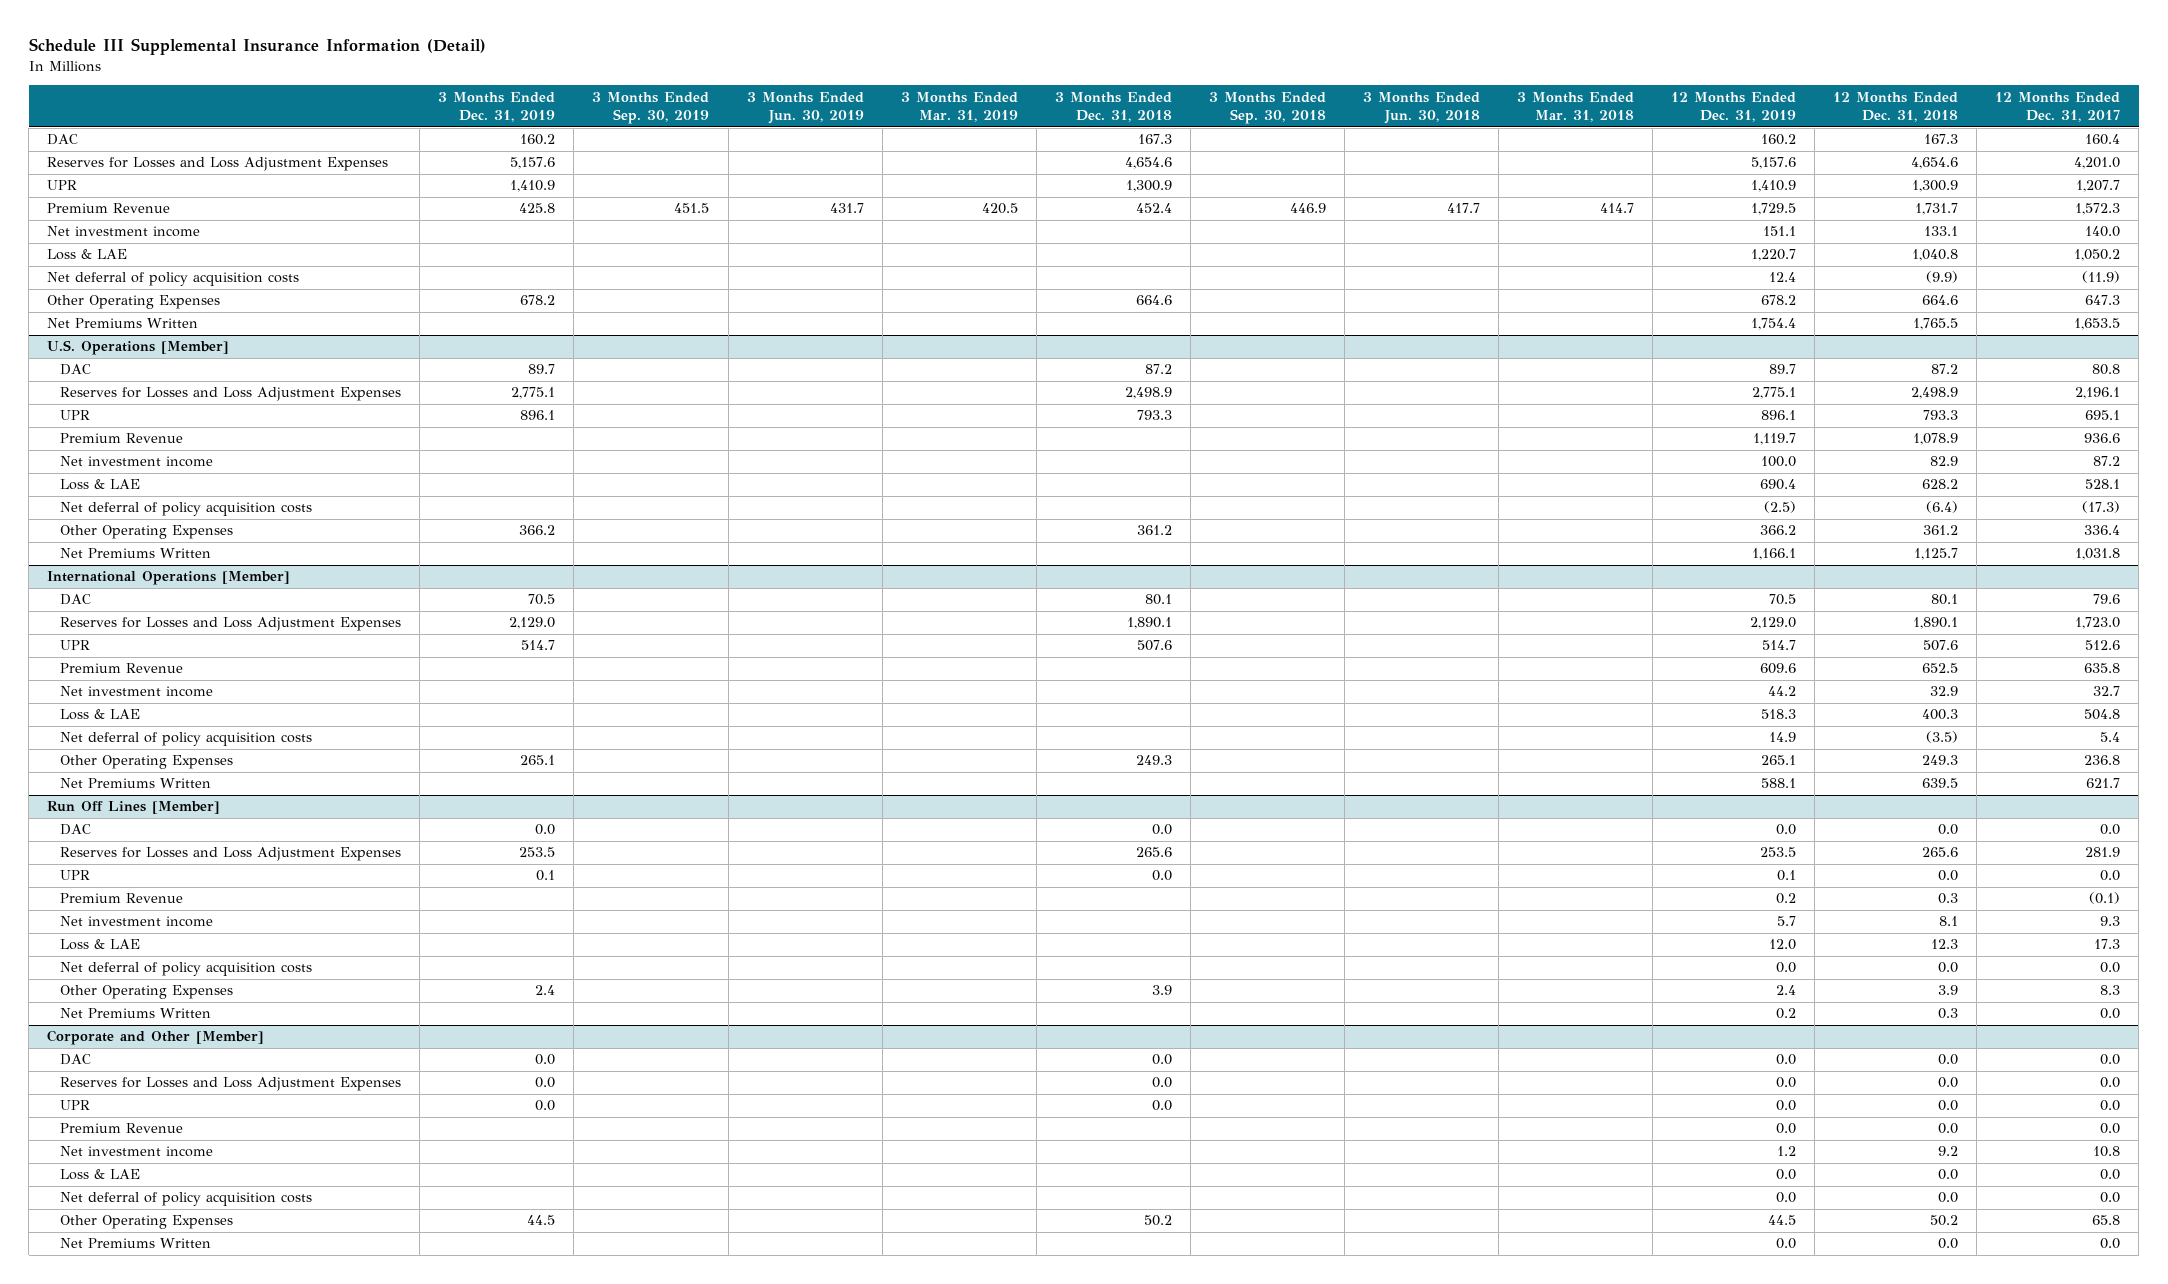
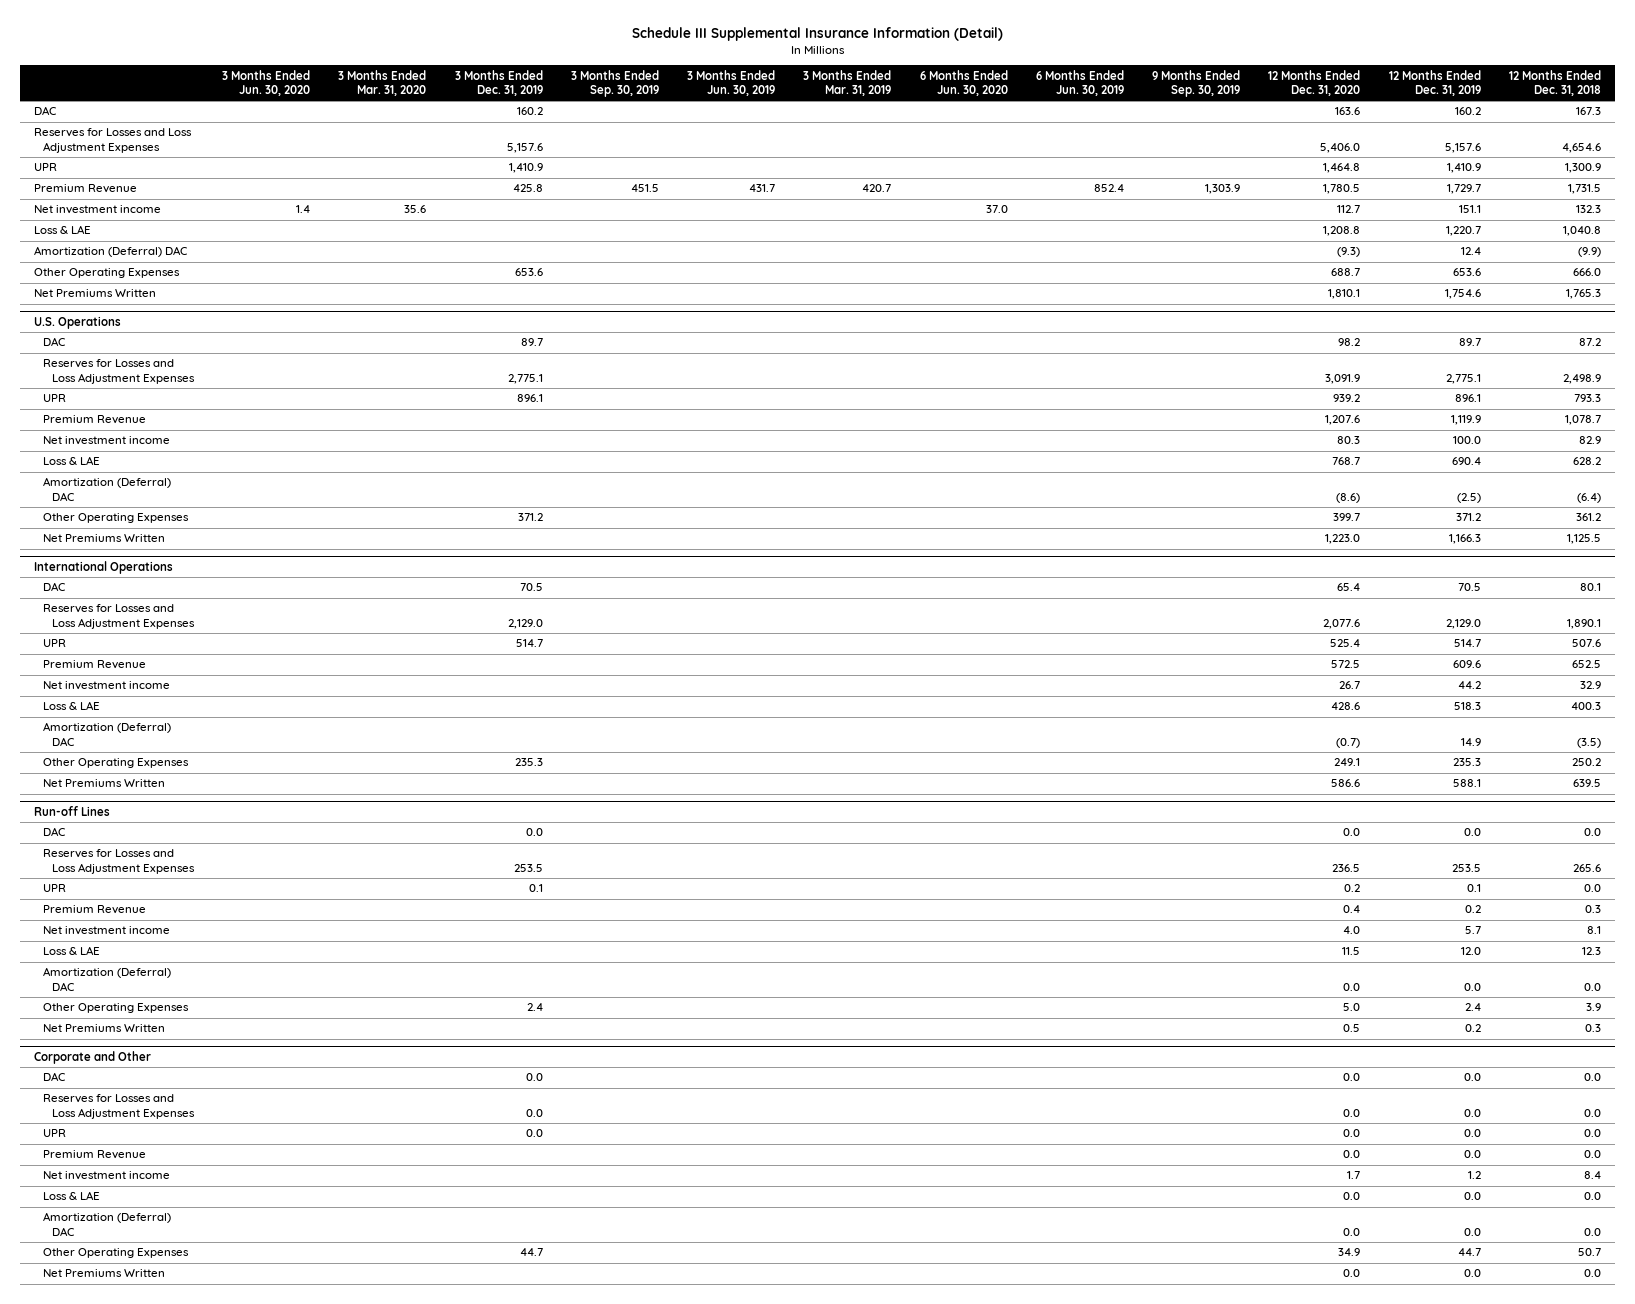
[1054,91,1172,123] 3 Months Ended Dec. 31, 2018 -> none
[1208,91,1326,125] 3 Months Ended Sep. 30, 2018 -> none
[1362,91,1480,125] 3 Months Ended Jun. 30, 2018 -> none
[1517,91,1635,123] 3 Months Ended Mar. 31, 2018 -> none
[1995,91,2121,123] 12 Months Ended Dec. 31, 2017 -> none
none -> [222,69,311,96] 3 Months Ended Jun. 30, 2020
none -> [338,69,427,96] 3 Months Ended Mar. 31, 2020
none -> [919,69,1008,96] 6 Months Ended Jun. 30, 2020
none -> [1035,69,1124,96] 6 Months Ended Jun. 30, 2019
none -> [1152,69,1241,97] 9 Months Ended Sep. 30, 2019
none -> [1268,69,1361,96] 12 Months Ended Dec. 31, 2020
[981,203,1018,215] 420.5 -> [862,184,892,193] 420.7
[1751,203,1797,216] 1,729.5 -> [1446,184,1481,195] 1,729.7
[1915,203,1959,216] 1,731.7 -> [1567,184,1601,195] 1,731.5
[1924,226,1959,237] 133.1 -> [1575,205,1601,214] 132.3
[47,272,300,287] Net deferral of policy acquisition costs -> [34,246,188,258] Amortization (Deferral) DAC
[520,295,556,306] 678.2 -> [514,268,543,277] 653.6
[1761,295,1797,306] 678.2 -> [1452,268,1481,277] 653.6
[1922,295,1959,306] 664.6 -> [1572,268,1601,277] 666.0
[1751,318,1797,331] 1,754.4 -> [1444,289,1481,300] 1,754.6
[1913,318,1959,331] 1,765.5 -> [1565,289,1601,300] 1,765.3
[47,340,230,356] U.S. Operations [Member] -> [34,315,122,329] U.S. Operations
[1753,433,1797,446] 1,119.7 -> [1450,415,1481,426] 1,119.9
[1913,433,1959,446] 1,078.9 -> [1564,415,1601,426] 1,078.7
[60,502,313,517] Net deferral of policy acquisition costs -> [43,477,172,501] Amortization (Deferral) DAC
[519,525,556,536] 366.2 -> [517,513,543,522] 371.2
[1760,525,1797,536] 366.2 -> [1455,513,1481,522] 371.2
[1752,548,1797,561] 1,166.1 -> [1448,534,1481,545] 1,166.3
[1914,548,1959,561] 1,125.7 -> [1566,534,1601,545] 1,125.5
[47,571,291,586] International Operations [Member] -> [34,560,174,574] International Operations
[60,732,313,747] Net deferral of policy acquisition costs -> [43,722,172,746] Amortization (Deferral) DAC
[520,755,556,766] 265.1 -> [514,758,543,767] 235.3
[1761,755,1797,766] 265.1 -> [1452,758,1481,767] 235.3
[1922,755,1959,766] 249.3 -> [1571,758,1601,767] 250.2
[47,801,221,815] Run Off Lines [Member] -> [34,805,111,816] Run-off Lines
[60,962,313,977] Net deferral of policy acquisition costs -> [43,967,172,991] Amortization (Deferral) DAC
[47,1030,265,1046] Corporate and Other [Member] -> [34,1050,152,1064] Corporate and Other
[1938,1146,1959,1157] 9.2 -> [1583,1171,1601,1180] 8.4
[60,1192,313,1207] Net deferral of policy acquisition costs -> [43,1212,172,1236] Amortization (Deferral) DAC
[527,1215,556,1226] 44.5 -> [519,1248,543,1257] 44.7
[1768,1215,1797,1226] 44.5 -> [1457,1248,1481,1257] 44.7
[1930,1215,1959,1227] 50.2 -> [1577,1248,1601,1257] 50.7

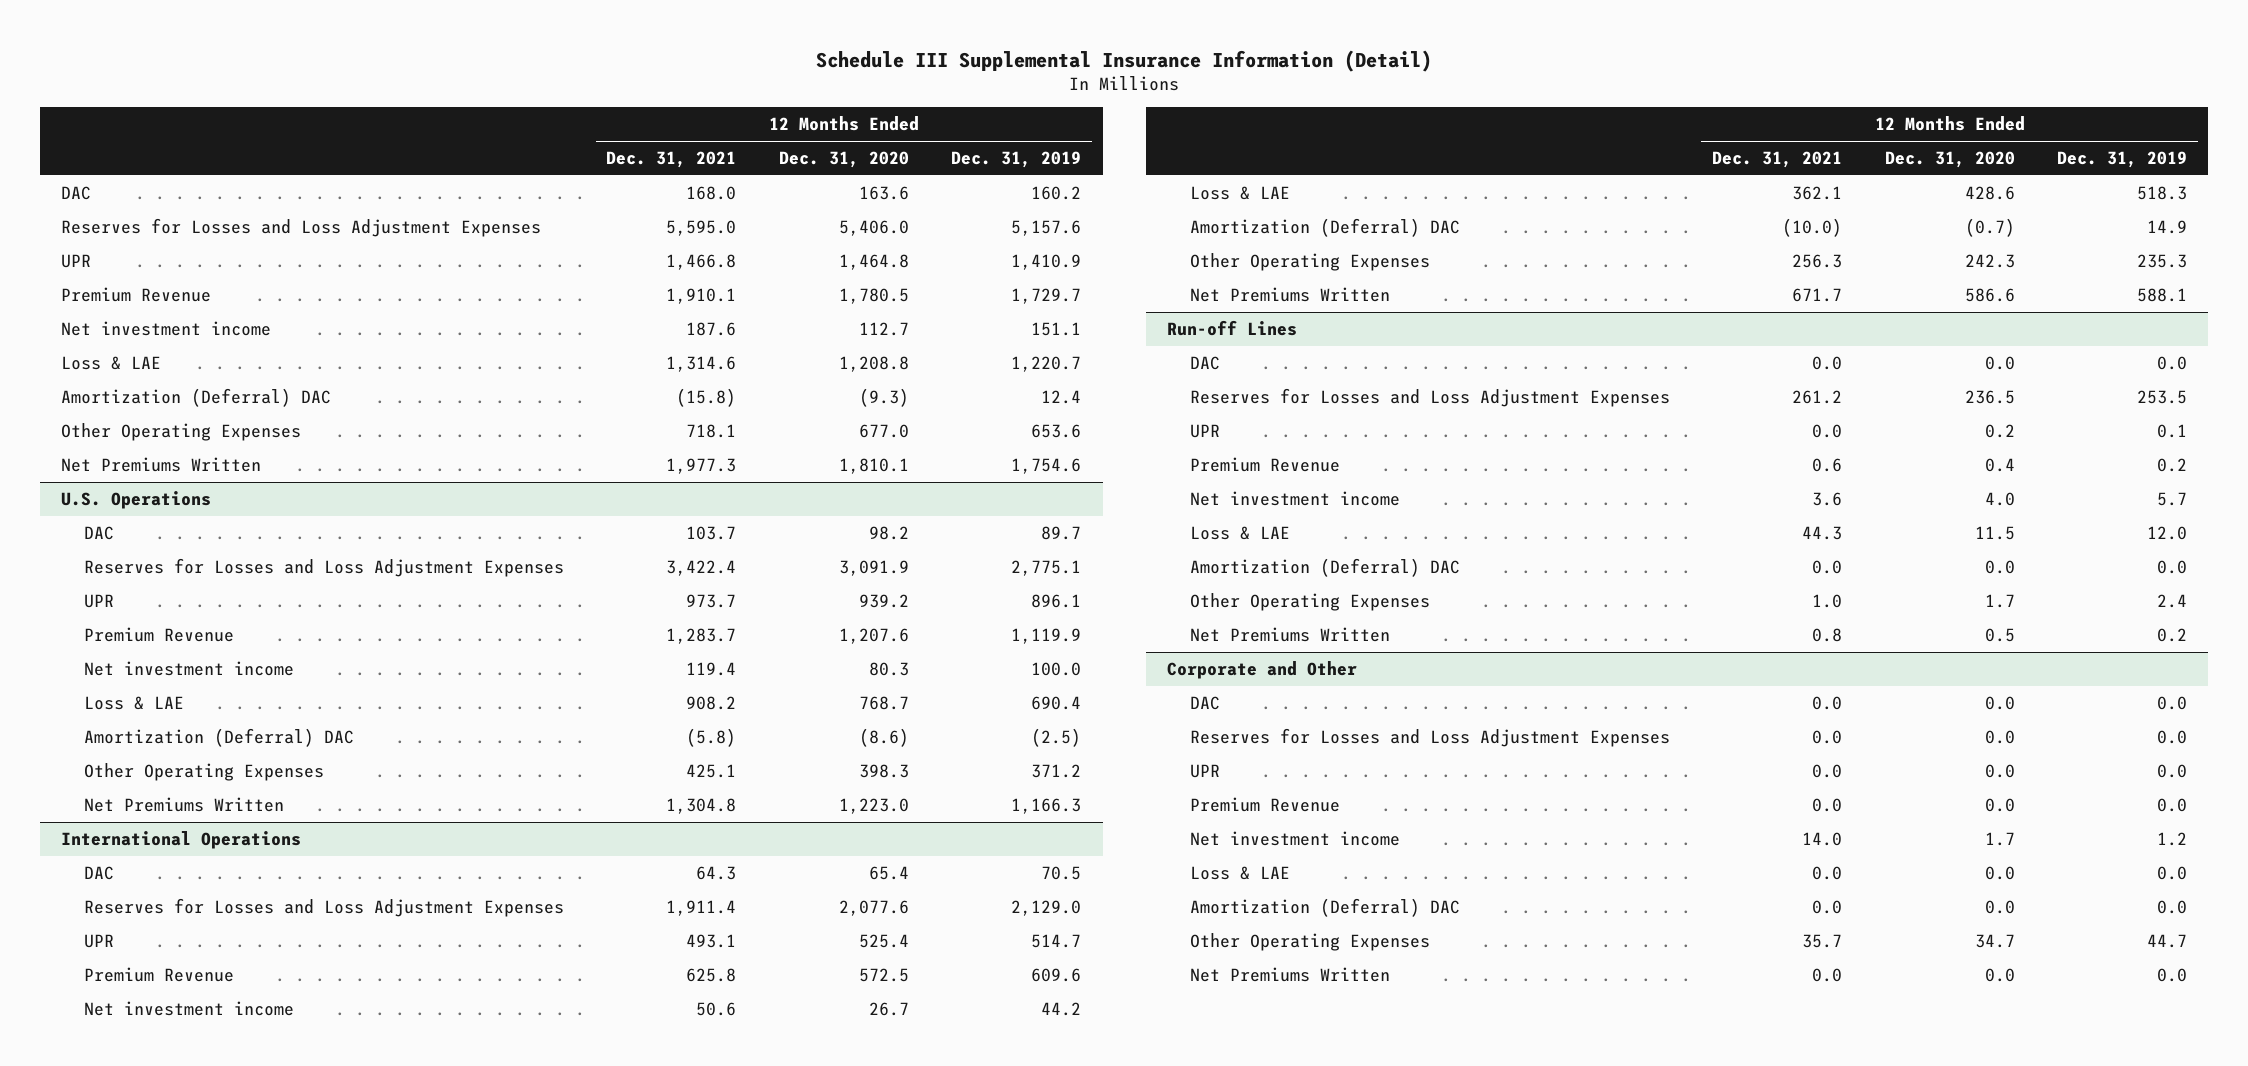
[222,69,311,96] 3 Months Ended Jun. 30, 2020 -> none
[338,69,427,96] 3 Months Ended Mar. 31, 2020 -> none
[454,69,543,96] 3 Months Ended Dec. 31, 2019 -> none
[570,69,659,97] 3 Months Ended Sep. 30, 2019 -> none
[687,69,776,96] 3 Months Ended Jun. 30, 2019 -> none
[803,69,892,96] 3 Months Ended Mar. 31, 2019 -> none
[919,69,1008,96] 6 Months Ended Jun. 30, 2020 -> none
[1035,69,1124,96] 6 Months Ended Jun. 30, 2019 -> none
[1152,69,1241,97] 9 Months Ended Sep. 30, 2019 -> none
[1508,69,1601,96] 12 Months Ended Dec. 31, 2018 -> none
none -> [606,151,737,169] Dec. 31, 2021
[1331,268,1361,277] 688.7 -> [858,423,909,438] 677.0
[1333,513,1361,522] 399.7 -> [858,763,909,778] 398.3
[1334,758,1361,767] 249.1 -> [1964,253,2015,268] 242.3
[1343,1003,1361,1012] 5.0 -> [1984,593,2015,608] 1.7
[1338,1248,1361,1257] 34.9 -> [1974,933,2015,948] 34.7

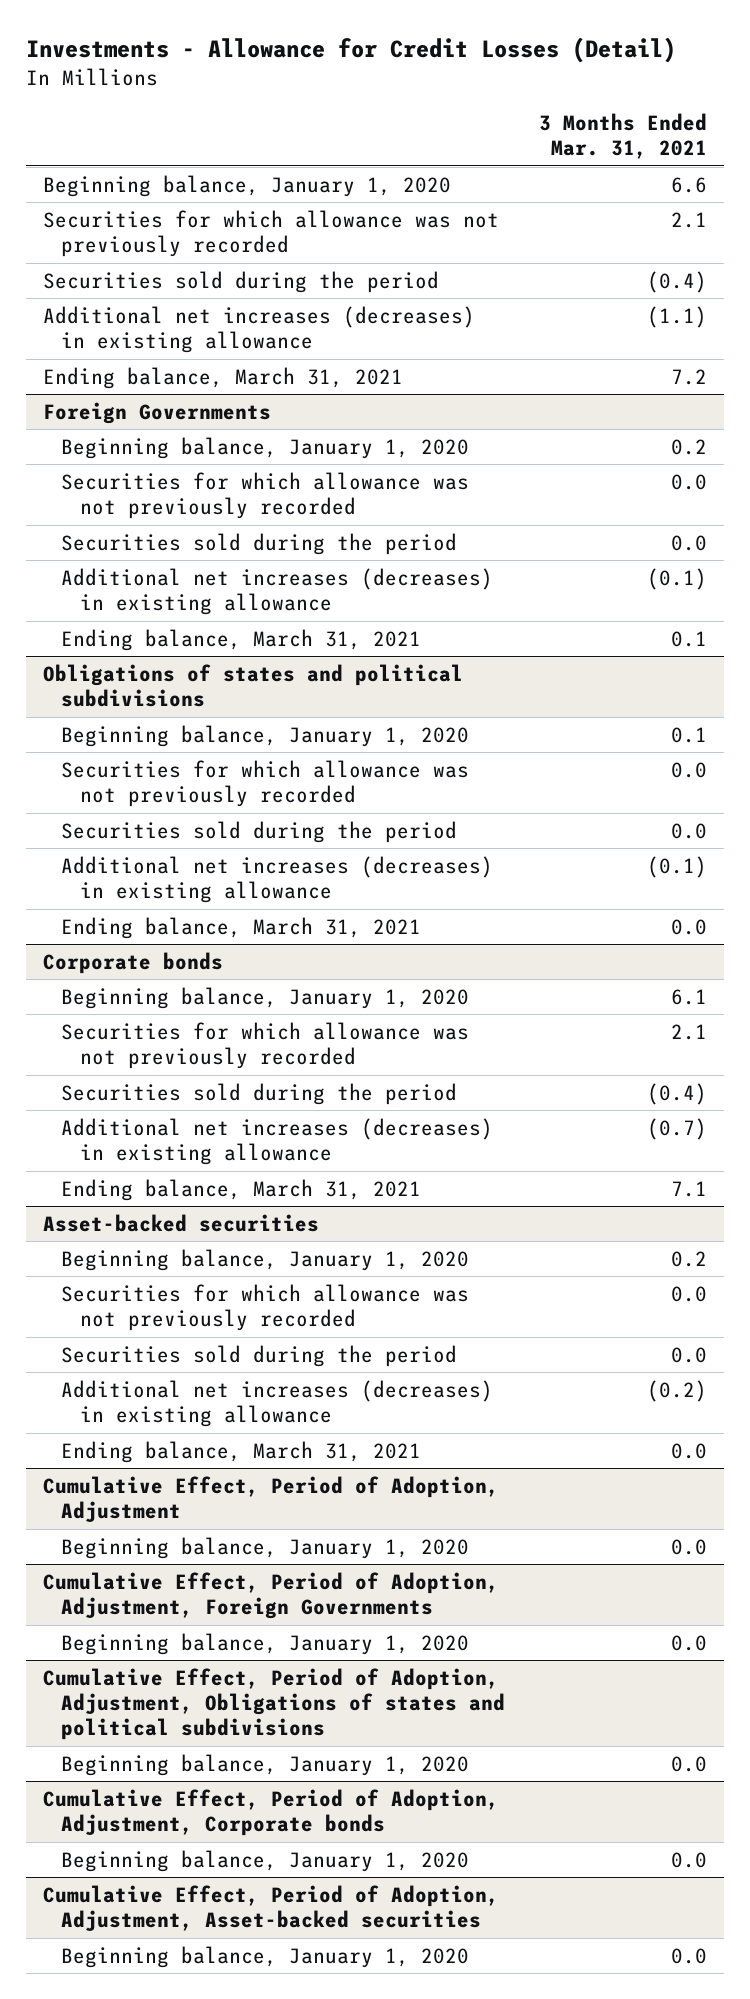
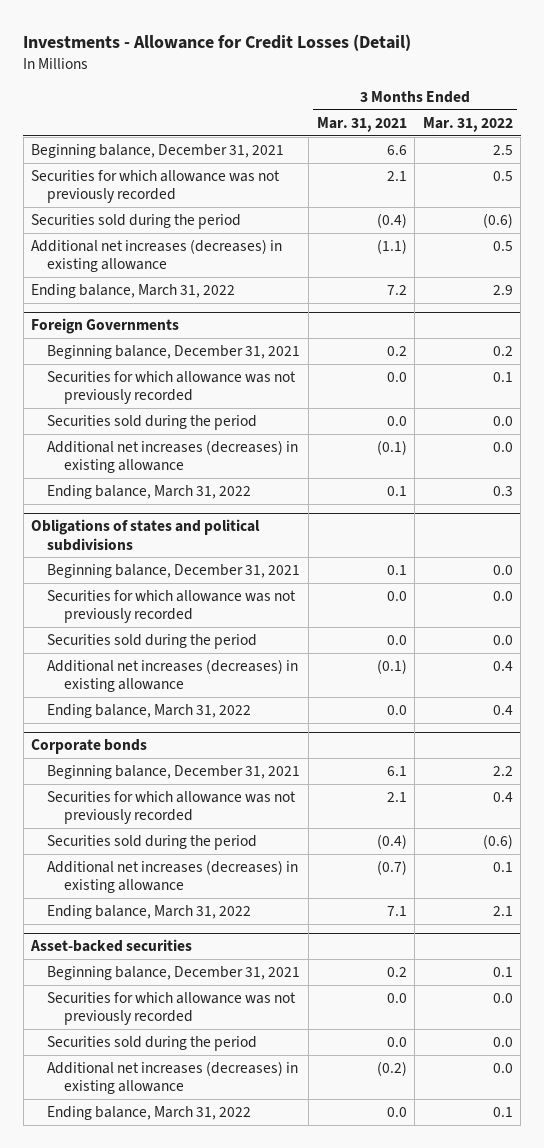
none -> [422,116,513,132] Mar. 31, 2022
[42,174,451,197] Beginning balance, January 1, 2020 -> none
none -> [31,143,285,158] Beginning balance, December 31, 2021
[42,366,403,389] Ending balance, March 31, 2021 -> [31,283,236,298] Ending balance, March 31, 2022
[61,436,470,459] Beginning balance, January 1, 2020 -> none
none -> [47,344,301,359] Beginning balance, December 31, 2021
[61,628,422,651] Ending balance, March 31, 2021 -> [47,484,252,499] Ending balance, March 31, 2022
[61,724,470,747] Beginning balance, January 1, 2020 -> none
none -> [47,563,301,578] Beginning balance, December 31, 2021
[61,916,422,939] Ending balance, March 31, 2021 -> [47,703,252,718] Ending balance, March 31, 2022
[61,986,470,1009] Beginning balance, January 1, 2020 -> none
none -> [47,764,301,779] Beginning balance, December 31, 2021
[61,1178,422,1201] Ending balance, March 31, 2021 -> [47,904,252,919] Ending balance, March 31, 2022
[61,1248,470,1271] Beginning balance, January 1, 2020 -> none
none -> [47,965,301,980] Beginning balance, December 31, 2021
[42,1475,499,1522] Cumulative Effect, Period of Adoption, Adjustment -> none
[61,1536,470,1559] Beginning balance, January 1, 2020 -> none
[42,1571,499,1619] Cumulative Effect, Period of Adoption, Adjustment, Foreign Governments -> none
[61,1632,470,1655] Beginning balance, January 1, 2020 -> none
[42,1667,506,1740] Cumulative Effect, Period of Adoption, Adjustment, Obligations of states and political subdivisions -> none
[61,1753,470,1776] Beginning balance, January 1, 2020 -> none
[42,1788,499,1836] Cumulative Effect, Period of Adoption, Adjustment, Corporate bonds -> none
[61,1849,470,1872] Beginning balance, January 1, 2020 -> none
[42,1884,499,1931] Cumulative Effect, Period of Adoption, Adjustment, Asset-backed securities -> none
[61,1945,470,1968] Beginning balance, January 1, 2020 -> none
[61,1440,422,1463] Ending balance, March 31, 2021 -> [47,1105,252,1120] Ending balance, March 31, 2022

